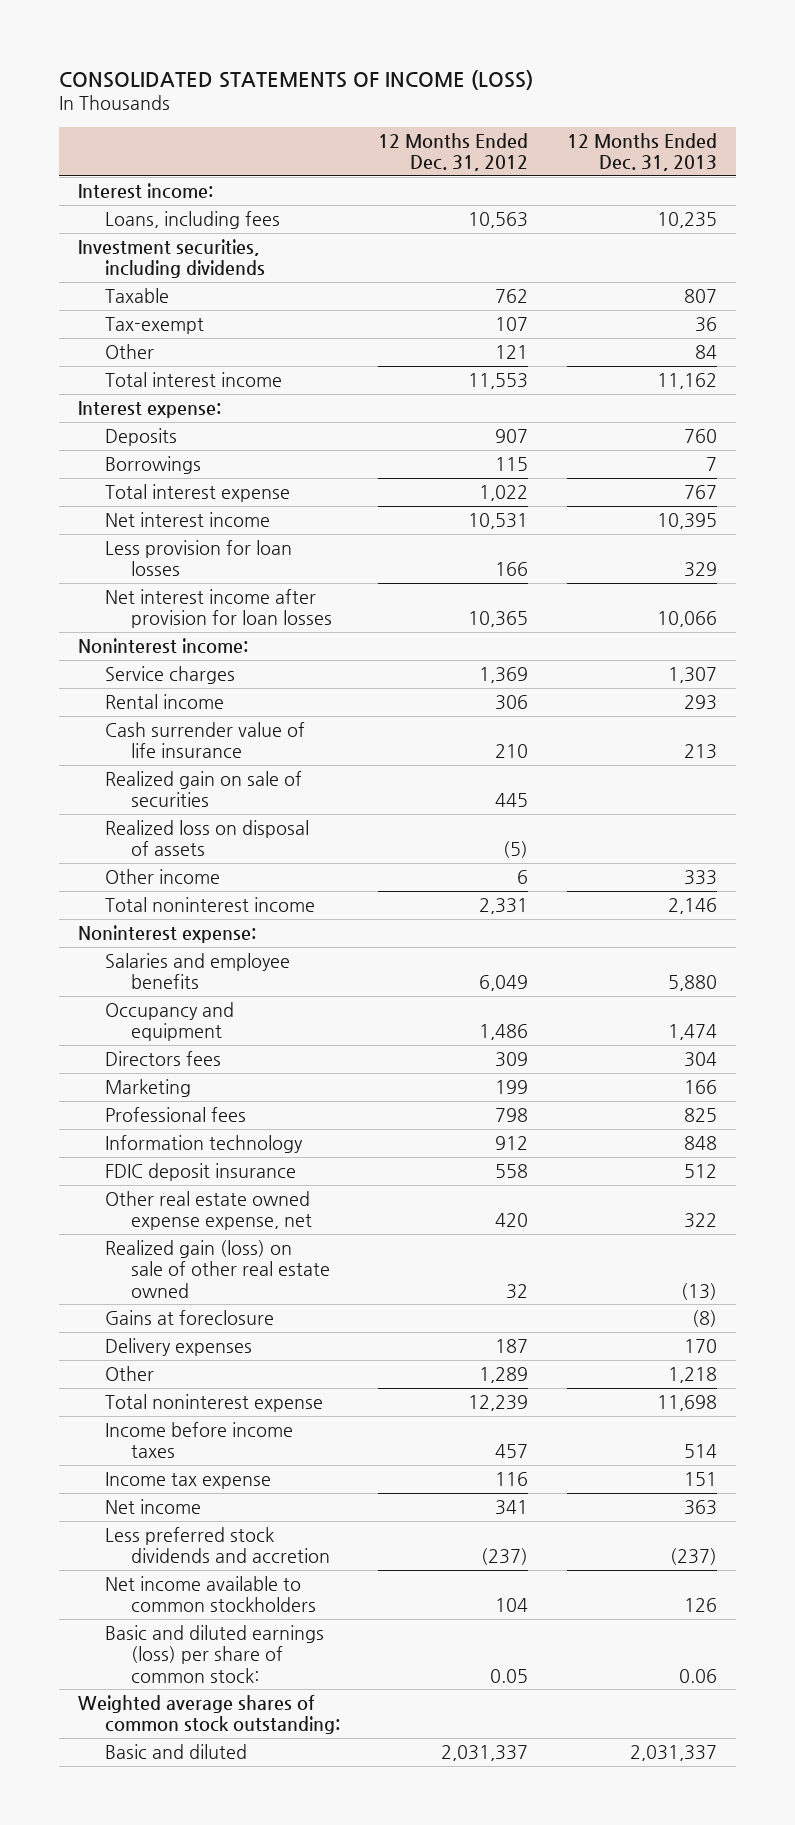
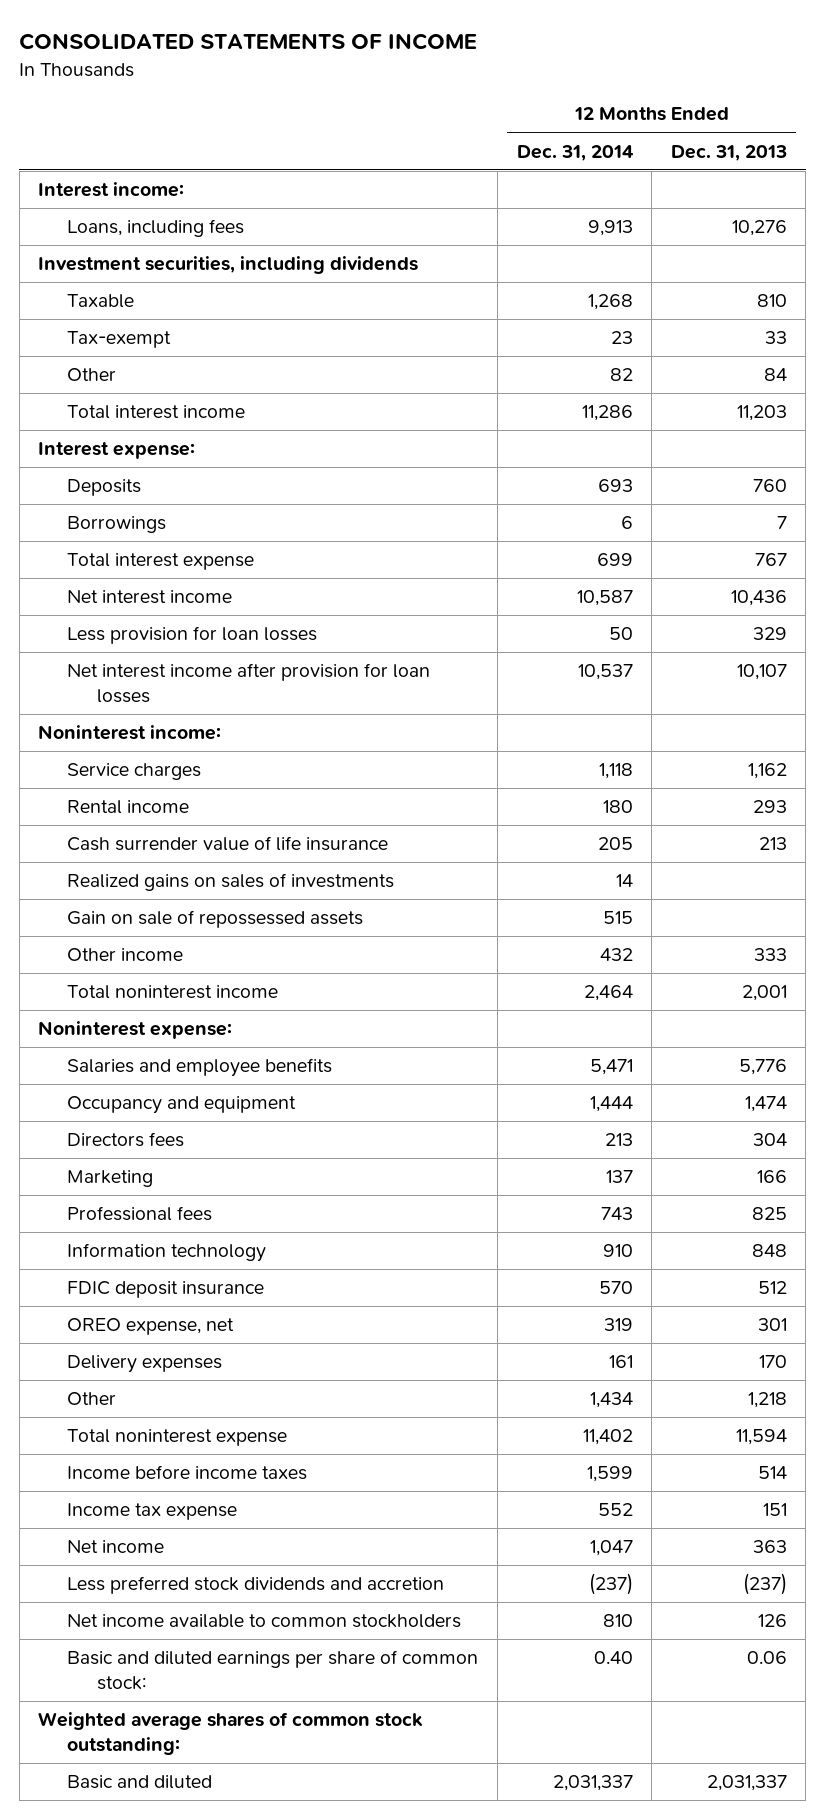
[59,69,534,90] CONSOLIDATED STATEMENTS OF INCOME (LOSS) -> [19,33,478,51] CONSOLIDATED STATEMENTS OF INCOME
[378,132,529,171] 12 Months Ended Dec. 31, 2012 -> none
none -> [516,144,634,161] Dec. 31, 2014
[656,211,717,228] 10,235 -> [731,220,787,237] 10,276
[683,288,717,303] 807 -> [756,294,787,308] 810
[694,316,717,332] 36 -> [764,331,787,345] 33
[656,372,717,389] 11,162 -> [736,405,787,422] 11,203
[656,512,717,529] 10,395 -> [730,590,787,607] 10,436
[656,611,717,628] 10,066 -> [736,664,787,681] 10,107
[667,666,717,683] 1,307 -> [747,763,787,780] 1,162
[104,770,302,808] Realized gain on sale of securities -> [67,873,395,892] Realized gains on sales of investments
[104,819,309,857] Realized loss on disposal of assets -> [67,910,364,929] Gain on sale of repossessed assets
[667,897,717,914] 2,146 -> [741,985,787,1002] 2,001
[667,975,717,992] 5,880 -> [738,1059,787,1076] 5,776
[104,1239,331,1298] Realized gain (loss) on sale of other real estate owned -> none
[104,1309,274,1325] Gains at foreclosure -> none
[104,1190,313,1231] Other real estate owned expense expense, net -> [67,1318,235,1336] OREO expense, net
[683,1213,717,1229] 322 -> [757,1318,787,1332] 301
[656,1394,717,1411] 11,698 -> [735,1429,787,1446] 11,594
[104,1624,324,1683] Basic and diluted earnings (loss) per share of common stock: -> [67,1650,479,1690] Basic and diluted earnings per share of common stock:

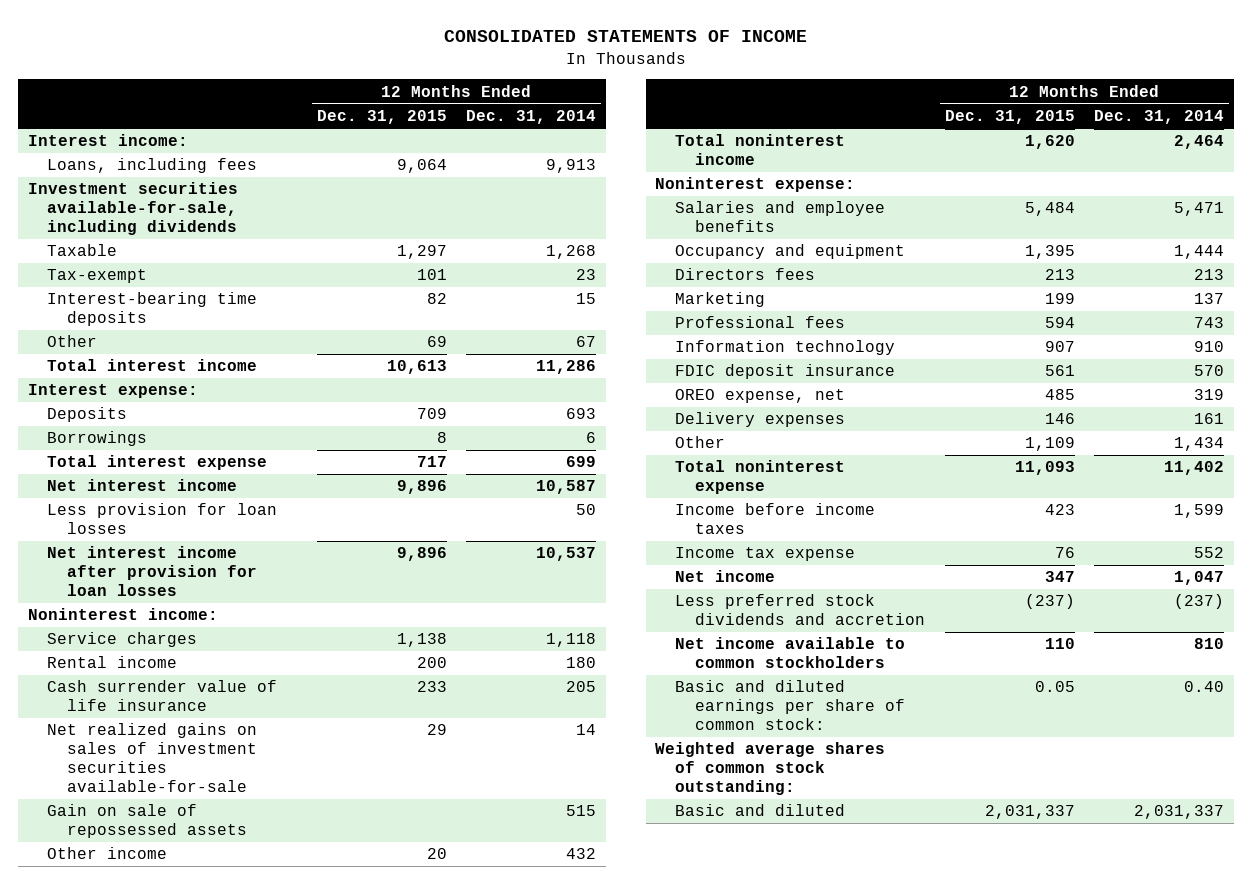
[670,144,787,161] Dec. 31, 2013 -> none
none -> [316,110,447,125] Dec. 31, 2015
[38,256,419,275] Investment securities, including dividends -> [27,182,238,235] Investment securities available-for-sale, including dividends
none -> [47,292,258,327] Interest-bearing time deposits
[609,368,633,382] 82 -> [576,336,597,348] 67
[67,873,395,892] Realized gains on sales of investments -> [47,723,258,792] Net realized gains on sales of investment securities available-for-sale

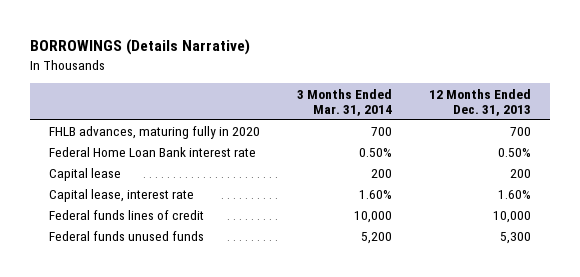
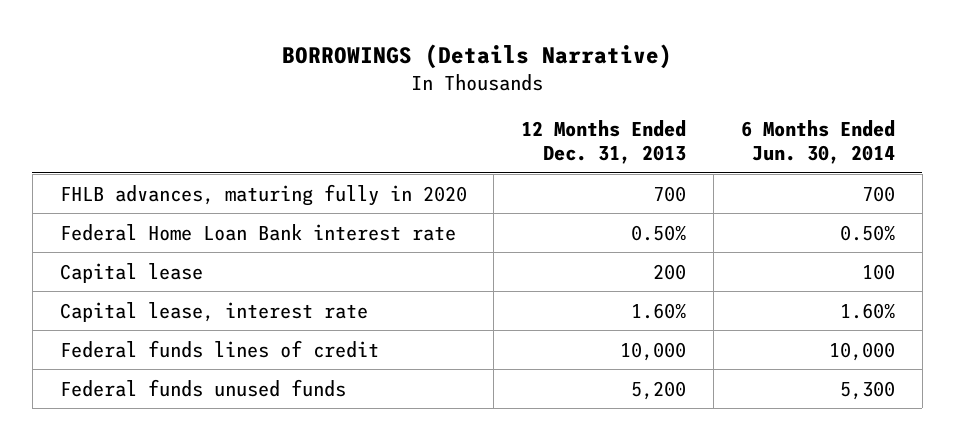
[297,88,393,117] 3 Months Ended Mar. 31, 2014 -> none
none -> [741,119,896,165] 6 Months Ended Jun. 30, 2014
[500,232,532,245] 5,300 -> [631,380,687,400] 5,200

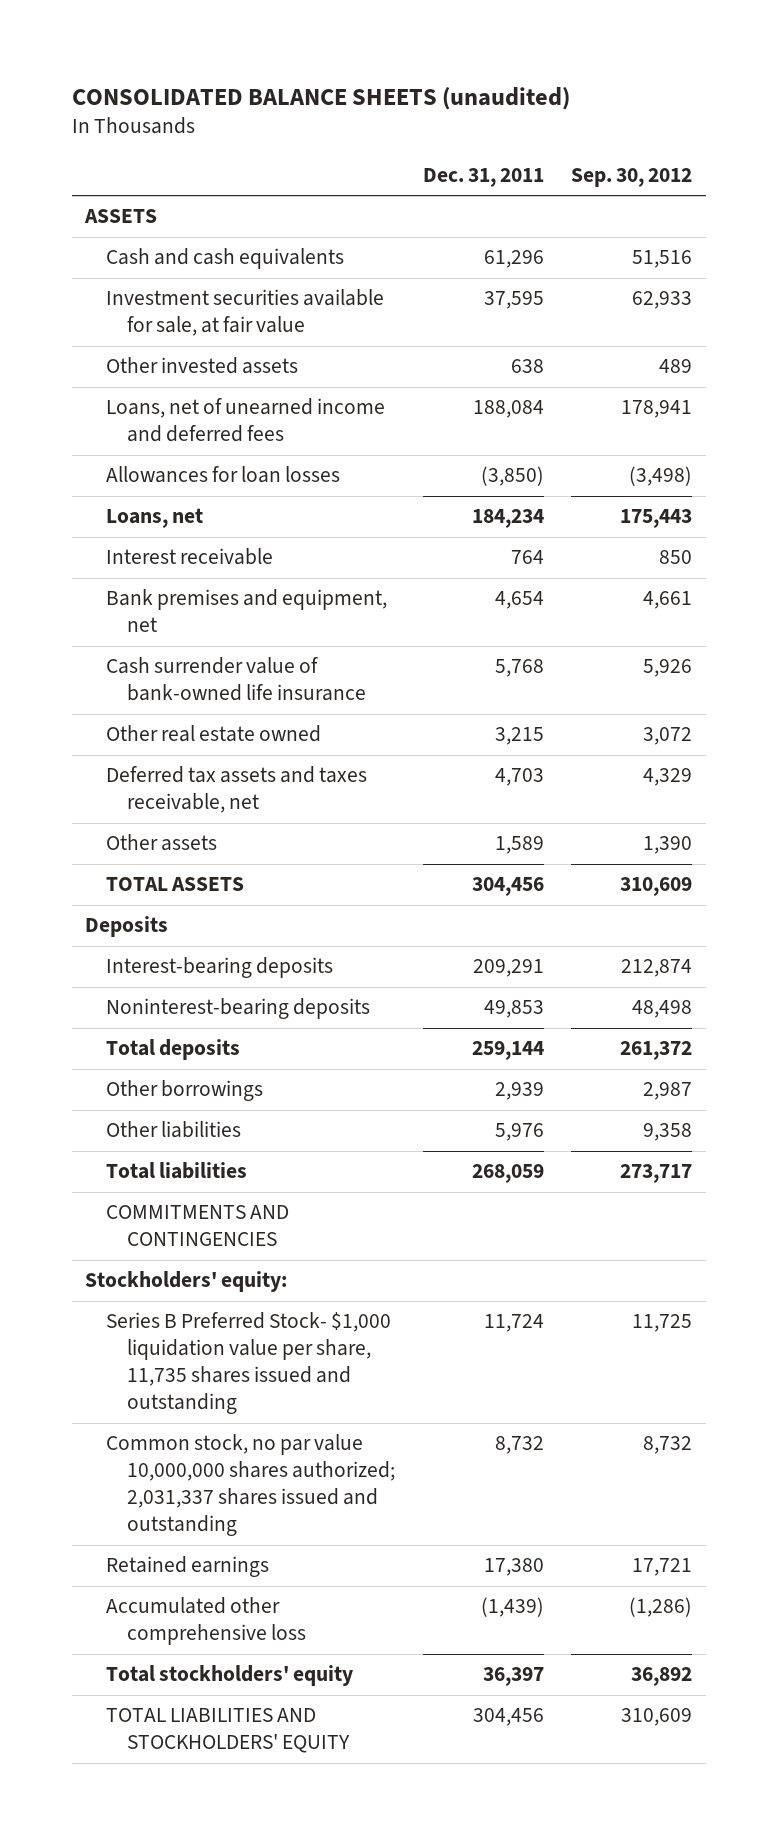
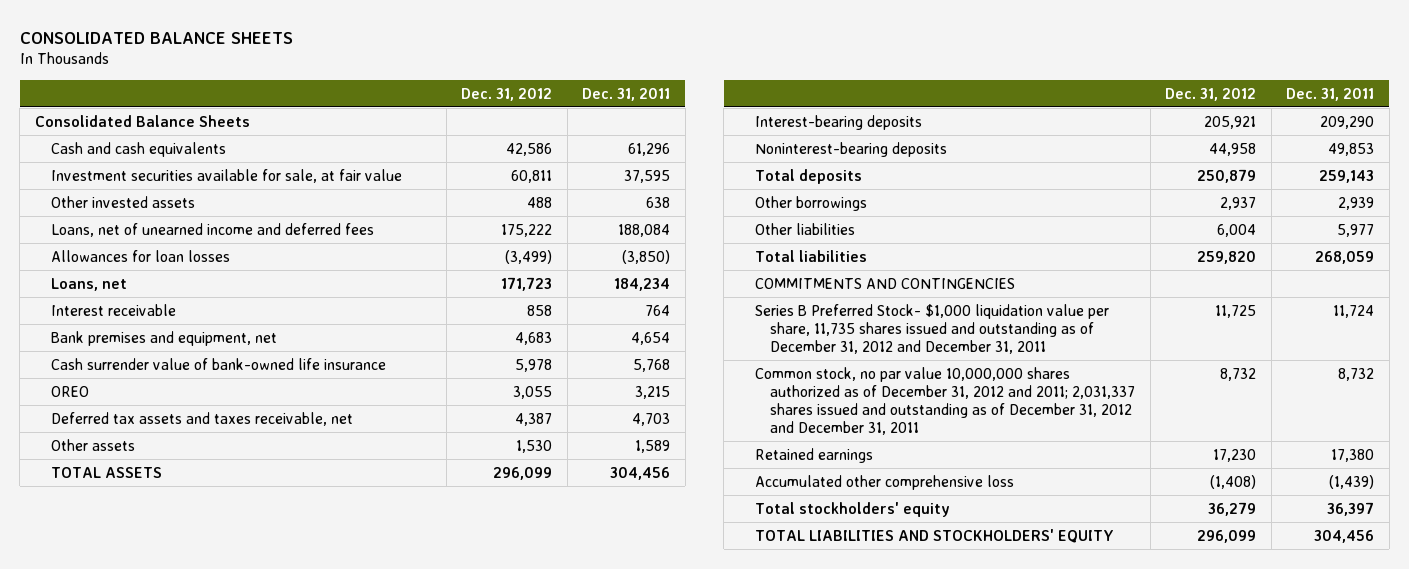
[71,86,570,110] CONSOLIDATED BALANCE SHEETS (unaudited) -> [19,31,293,44] CONSOLIDATED BALANCE SHEETS
[571,167,693,187] Sep. 30, 2012 -> none
none -> [461,87,553,101] Dec. 31, 2012
[84,209,158,224] ASSETS -> none
none -> [34,114,250,127] Consolidated Balance Sheets
[106,725,322,743] Other real estate owned -> [50,385,89,397] OREO
[85,916,169,938] Deposits -> none
[472,959,544,978] 209,291 -> [1320,115,1375,129] 209,290
[471,1041,544,1061] 259,144 -> [1319,169,1375,183] 259,143
[494,1123,544,1142] 5,976 -> [1337,223,1375,237] 5,977
[85,1271,288,1293] Stockholders' equity: -> none
[106,1312,392,1415] Series B Preferred Stock- $1,000 liquidation value per share, 11,735 shares issued and outstanding -> [754,303,1109,354] Series B Preferred Stock- $1,000 liquidation value per share, 11,735 shares issued and outstanding as of December 31, 2012 and December 31, 2011
[106,1434,396,1537] Common stock, no par value 10,000,000 shares authorized; 2,031,337 shares issued and outstanding -> [754,366,1136,435] Common stock, no par value 10,000,000 shares authorized as of December 31, 2012 and 2011; 2,031,337 shares issued and outstanding as of December 31, 2012 and December 31, 2011

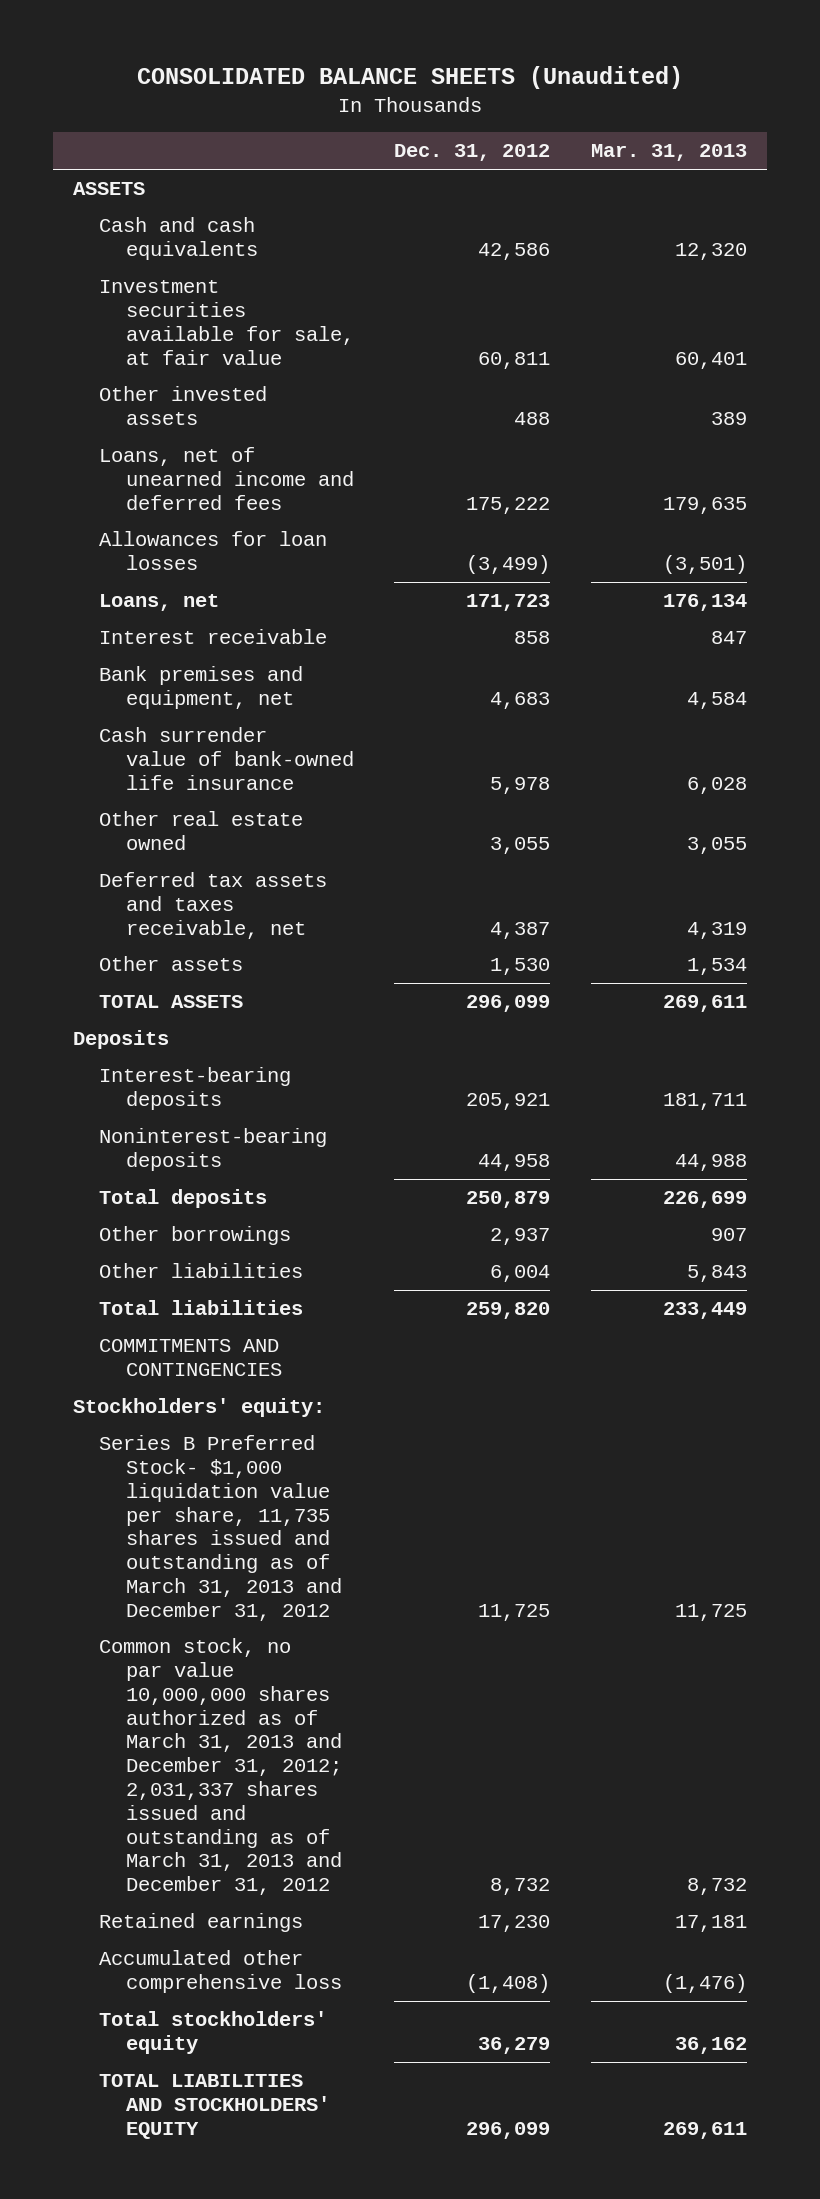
[19,31,293,44] CONSOLIDATED BALANCE SHEETS -> [136,66,683,90] CONSOLIDATED BALANCE SHEETS (Unaudited)
[582,87,671,101] Dec. 31, 2011 -> none
none -> [590,144,747,162] Mar. 31, 2013
[34,114,250,127] Consolidated Balance Sheets -> none
none -> [72,182,145,196] ASSETS
[50,385,89,397] OREO -> [99,811,304,850] Other real estate owned
none -> [72,1030,169,1050] Deposits
none -> [72,1398,325,1418] Stockholders' equity:
[754,303,1109,354] Series B Preferred Stock- $1,000 liquidation value per share, 11,735 shares issued and outstanding as of December 31, 2012 and December 31, 2011 -> [99,1435,343,1621] Series B Preferred Stock- $1,000 liquidation value per share, 11,735 shares issued and outstanding as of March 31, 2013 and December 31, 2012
[754,366,1136,435] Common stock, no par value 10,000,000 shares authorized as of December 31, 2012 and 2011; 2,031,337 shares issued and outstanding as of December 31, 2012 and December 31, 2011 -> [99,1638,343,1896] Common stock, no par value 10,000,000 shares authorized as of March 31, 2013 and December 31, 2012; 2,031,337 shares issued and outstanding as of March 31, 2013 and December 31, 2012

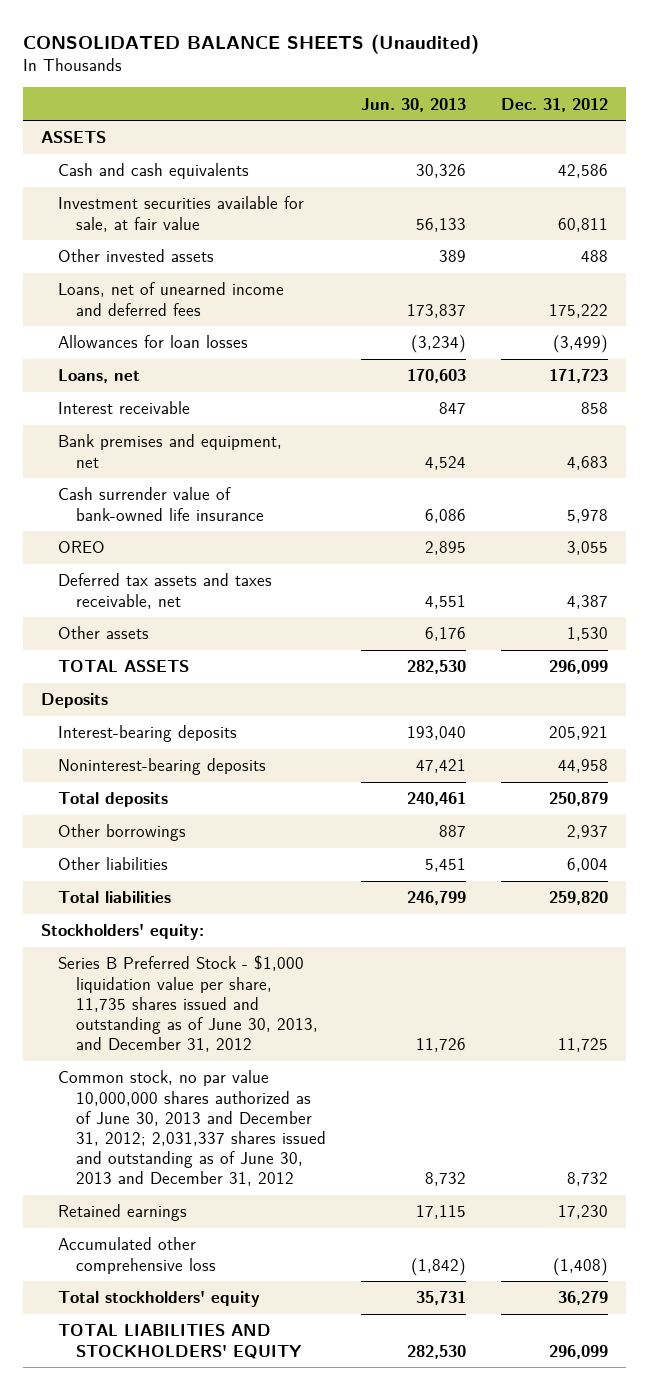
[590,144,747,162] Mar. 31, 2013 -> none
none -> [360,97,466,112] Jun. 30, 2013
[99,811,304,850] Other real estate owned -> [58,541,106,554] OREO
[99,1339,283,1376] COMMITMENTS AND CONTINGENCIES -> none
[99,1435,343,1621] Series B Preferred Stock- $1,000 liquidation value per share, 11,735 shares issued and outstanding as of March 31, 2013 and December 31, 2012 -> [58,955,318,1053] Series B Preferred Stock - $1,000 liquidation value per share, 11,735 shares issued and outstanding as of June 30, 2013, and December 31, 2012
[99,1638,343,1896] Common stock, no par value 10,000,000 shares authorized as of March 31, 2013 and December 31, 2012; 2,031,337 shares issued and outstanding as of March 31, 2013 and December 31, 2012 -> [58,1070,326,1187] Common stock, no par value 10,000,000 shares authorized as of June 30, 2013 and December 31, 2012; 2,031,337 shares issued and outstanding as of June 30, 2013 and December 31, 2012

